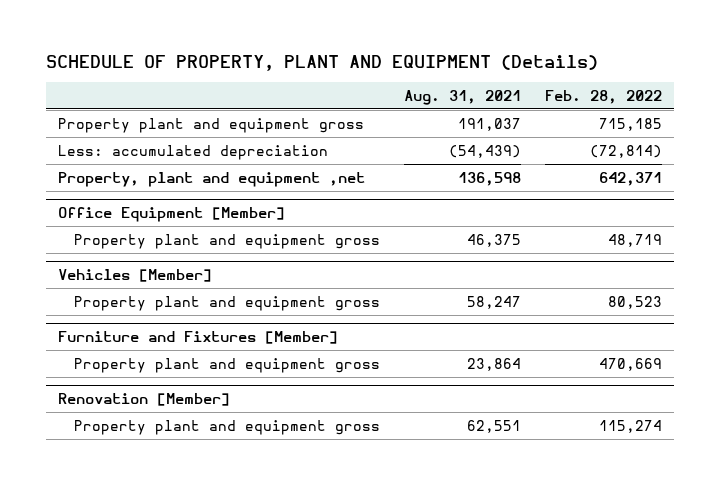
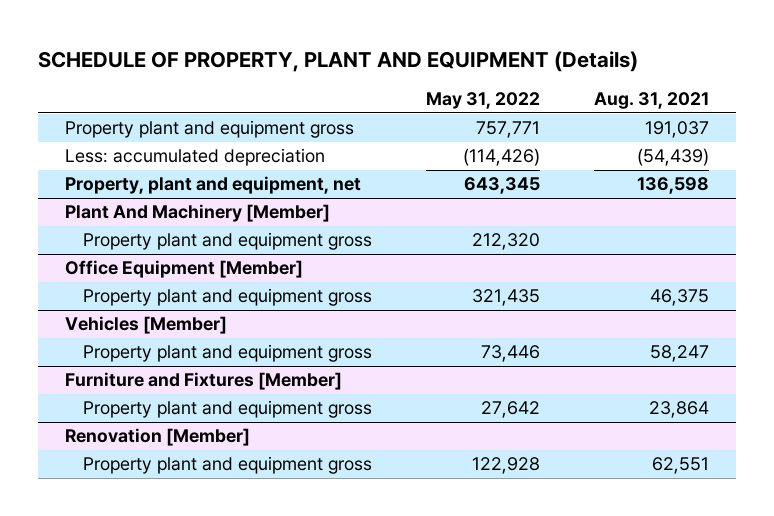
[545,89,663,104] Feb. 28, 2022 -> none
none -> [425,92,540,110] May 31, 2022
[57,171,365,187] Property, plant and equipment ,net -> [65,176,362,195] Property, plant and equipment, net
none -> [65,204,331,223] Plant And Machinery [Member]
none -> [82,232,372,251] Property plant and equipment gross

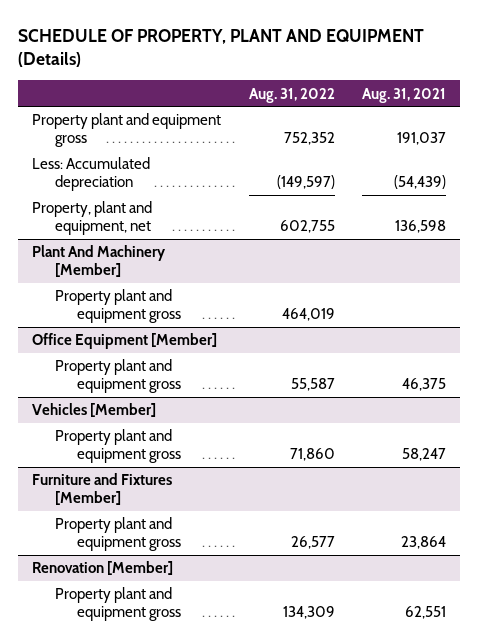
[425,92,540,110] May 31, 2022 -> none
none -> [248,87,335,103] Aug. 31, 2022
[65,148,326,167] Less: accumulated depreciation -> [32,157,151,192] Less: Accumulated depreciation

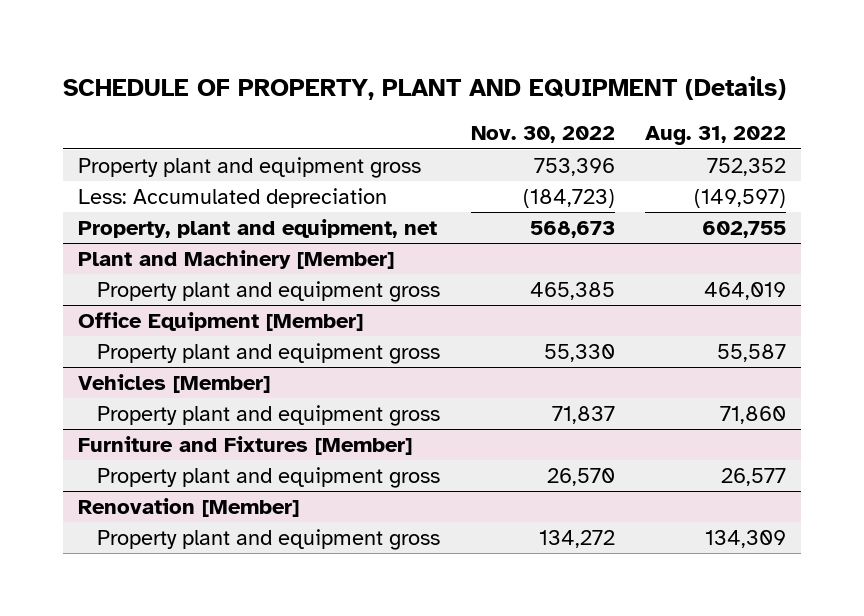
[362,87,447,103] Aug. 31, 2021 -> none
none -> [470,126,615,144] Nov. 30, 2022
[32,245,167,278] Plant And Machinery [Member] -> [77,249,394,269] Plant and Machinery [Member]

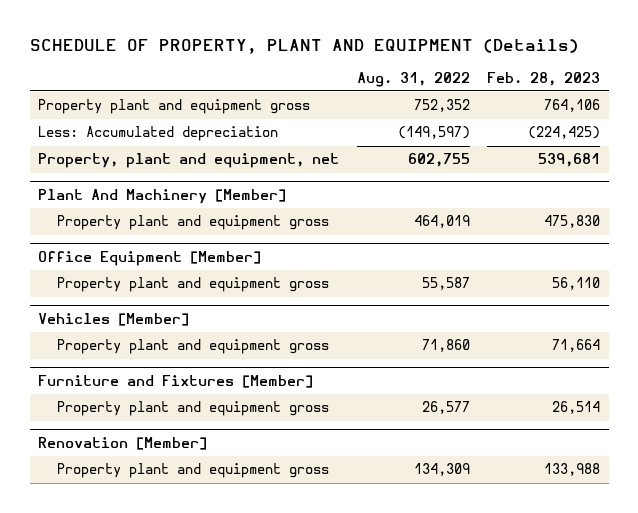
[470,126,615,144] Nov. 30, 2022 -> none
none -> [487,71,601,86] Feb. 28, 2023
[77,249,394,269] Plant and Machinery [Member] -> [38,188,287,204] Plant And Machinery [Member]

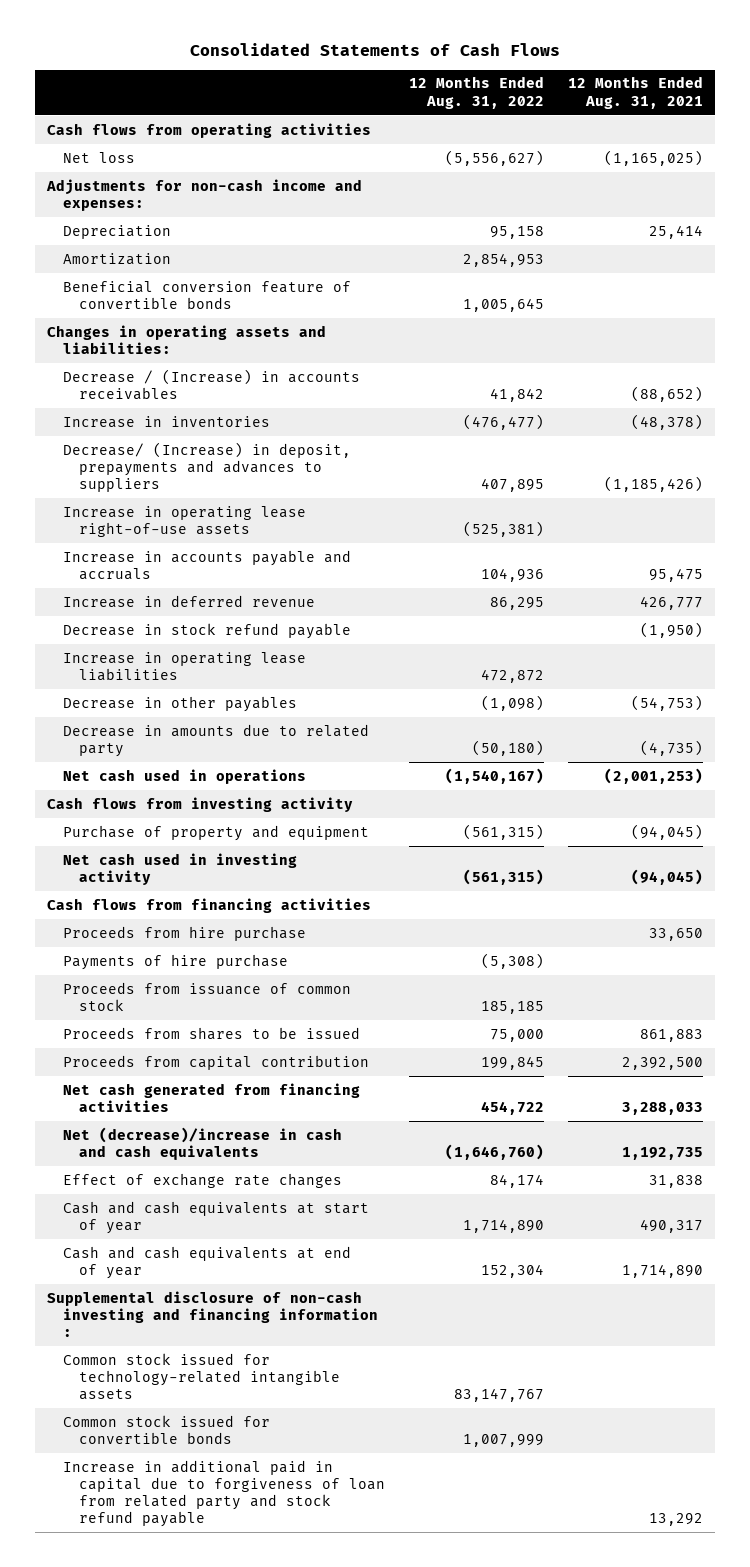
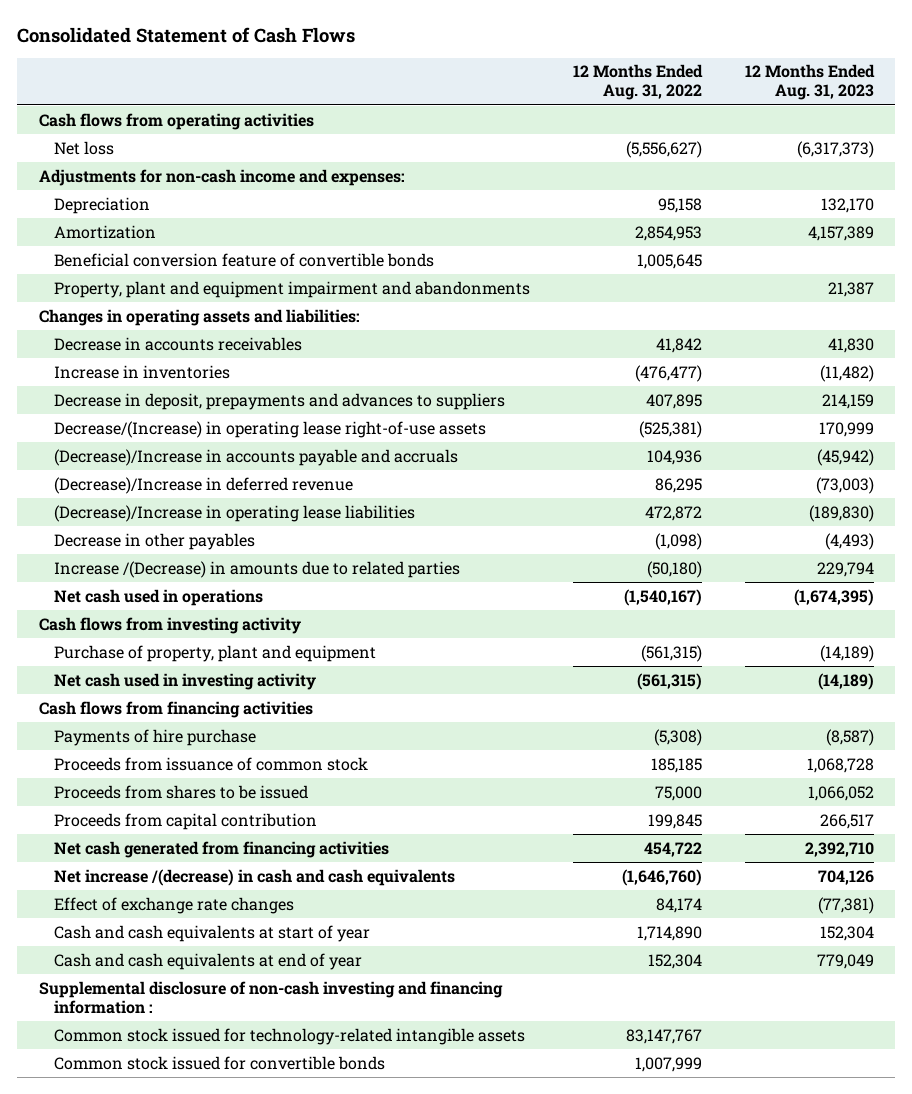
[189,42,560,56] Consolidated Statements of Cash Flows -> [17,26,356,43] Consolidated Statement of Cash Flows
[568,76,704,109] 12 Months Ended Aug. 31, 2021 -> none
none -> [744,64,875,101] 12 Months Ended Aug. 31, 2023
none -> [54,280,531,298] Property, plant and equipment impairment and abandonments
[62,368,360,400] Decrease / (Increase) in accounts receivables -> [54,336,303,351] Decrease in accounts receivables
[62,622,351,639] Decrease in stock refund payable -> none
[62,441,351,492] Decrease/ (Increase) in deposit, prepayments and advances to suppliers -> [54,392,506,410] Decrease in deposit, prepayments and advances to suppliers
[62,505,306,537] Increase in operating lease right-of-use assets -> [54,420,487,438] Decrease/(Increase) in operating lease right-of-use assets
[62,549,351,580] Increase in accounts payable and accruals -> [54,448,459,466] (Decrease)/Increase in accounts payable and accruals
[62,594,315,608] Increase in deferred revenue -> [54,476,354,494] (Decrease)/Increase in deferred revenue
[62,651,306,681] Increase in operating lease liabilities -> [54,504,416,522] (Decrease)/Increase in operating lease liabilities
[62,723,369,757] Decrease in amounts due to related party -> [54,560,461,578] Increase /(Decrease) in amounts due to related parties
[62,824,369,841] Purchase of property and equipment -> [54,644,377,662] Purchase of property, plant and equipment
[62,925,306,941] Proceeds from hire purchase -> none
[62,1126,342,1160] Net (decrease)/increase in cash and cash equivalents -> [54,868,456,886] Net increase /(decrease) in cash and cash equivalents
[62,1459,385,1527] Increase in additional paid in capital due to forgiveness of loan from related party and stock refund payable -> none

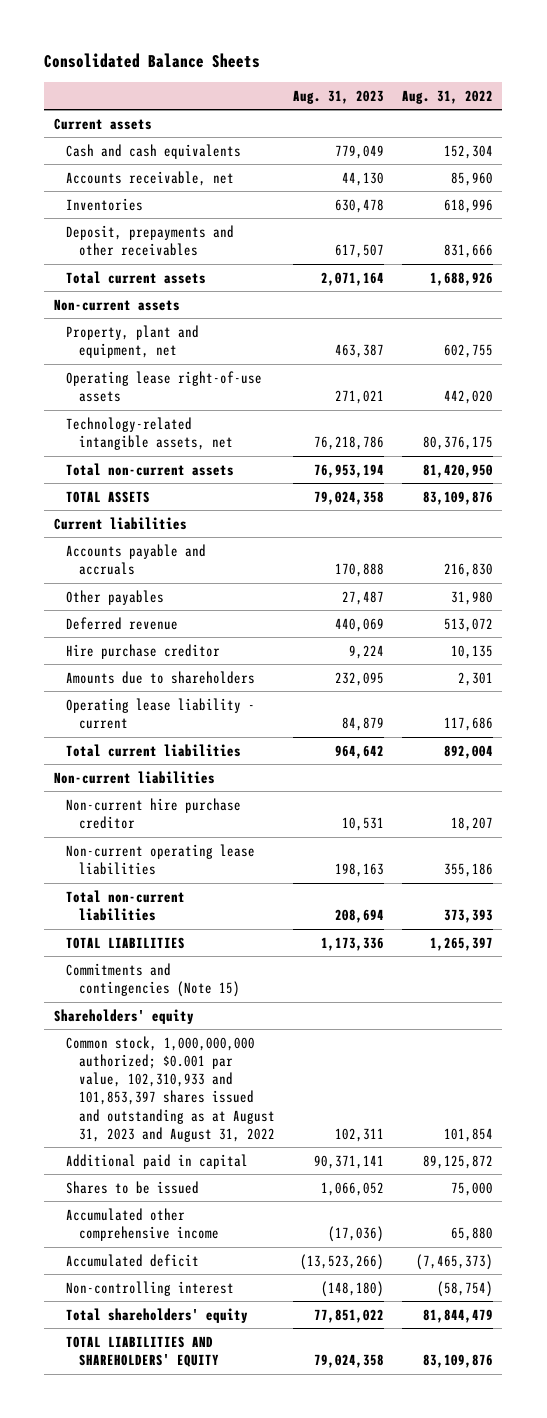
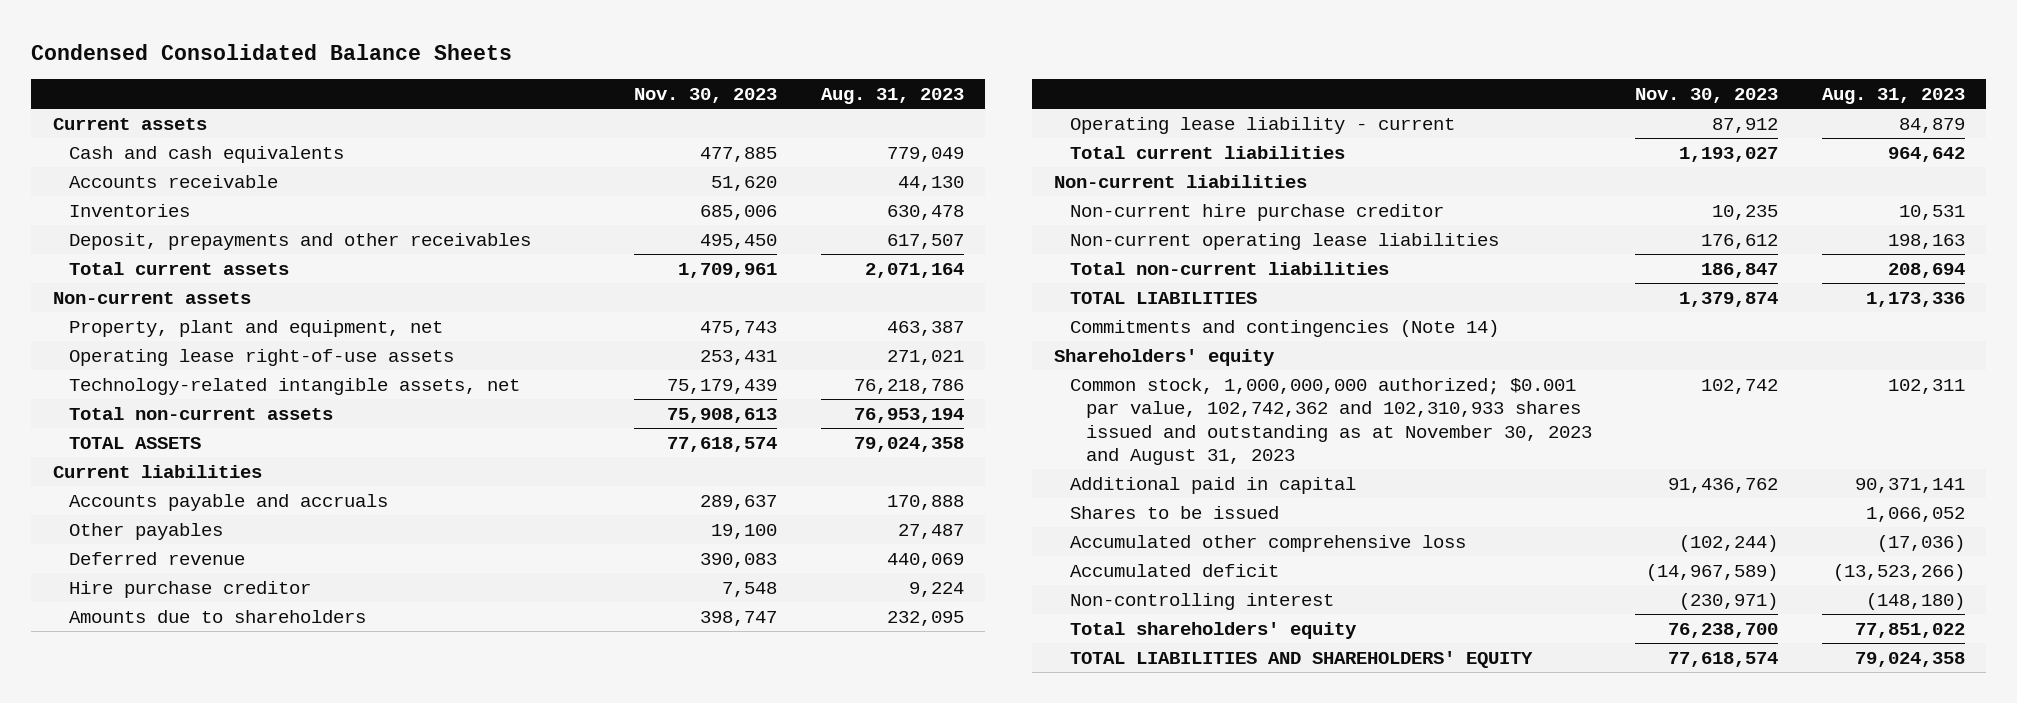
[44,53,261,69] Consolidated Balance Sheets -> [31,44,513,61] Condensed Consolidated Balance Sheets
[401,89,493,104] Aug. 31, 2022 -> none
none -> [634,87,778,103] Nov. 30, 2023
[66,170,235,186] Accounts receivable, net -> [68,174,278,188] Accounts receivable
[66,962,240,998] Commitments and contingencies (Note 15) -> [1069,319,1499,337] Commitments and contingencies (Note 14)
[66,1035,275,1142] Common stock, 1,000,000,000 authorized; $0.001 par value, 102,310,933 and 101,853,397 shares issued and outstanding as at August 31, 2023 and August 31, 2022 -> [1069,377,1592,466] Common stock, 1,000,000,000 authorized; $0.001 par value, 102,742,362 and 102,310,933 shares issued and outstanding as at November 30, 2023 and August 31, 2023
[66,1207,219,1242] Accumulated other comprehensive income -> [1069,534,1466,552] Accumulated other comprehensive loss

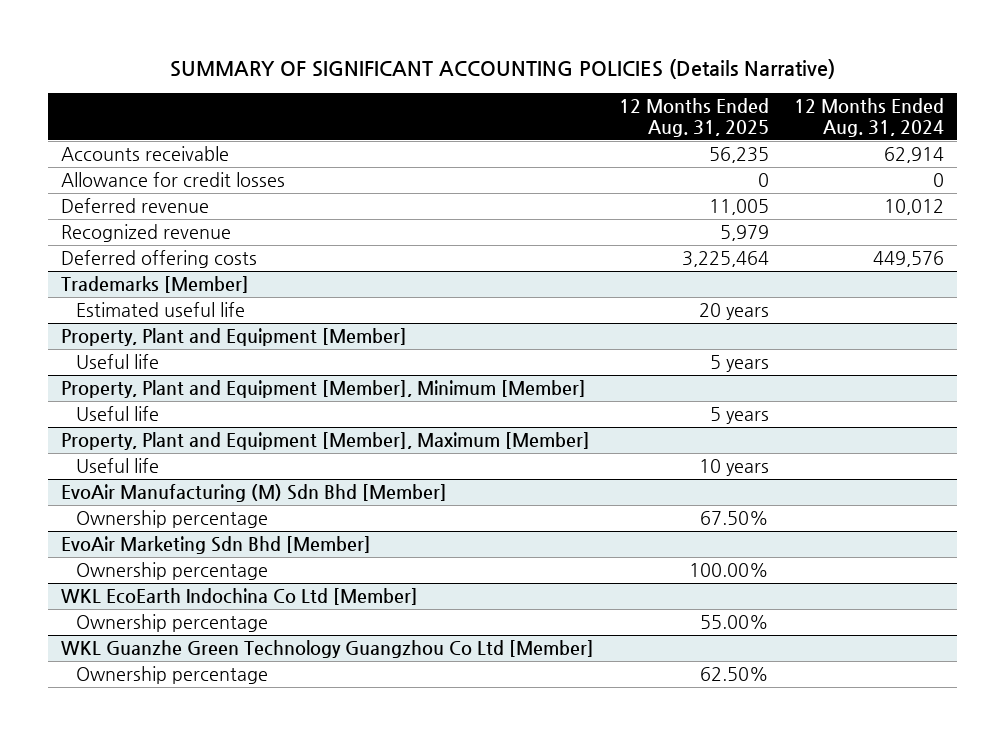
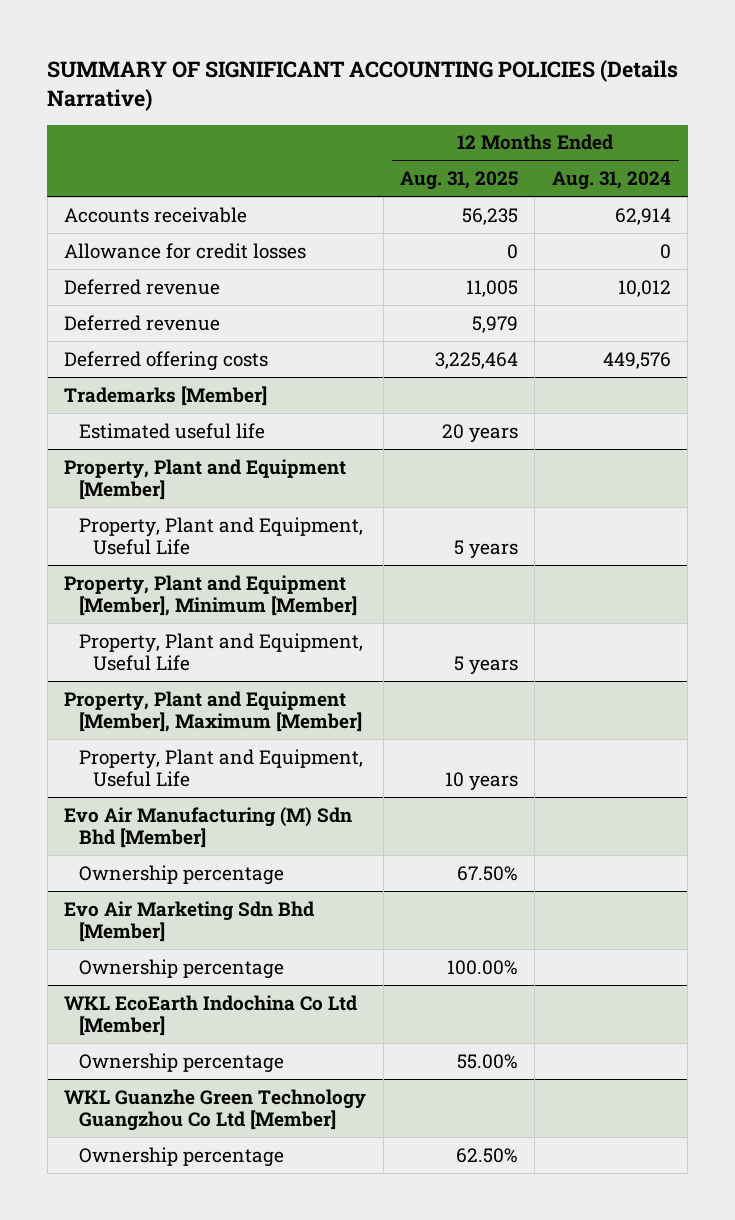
[60,224,231,243] Recognized revenue -> [64,314,221,331] Deferred revenue
[75,354,159,370] Useful life -> [78,516,363,555] Property, Plant and Equipment, Useful Life
[75,406,159,422] Useful life -> [78,632,363,671] Property, Plant and Equipment, Useful Life
[75,458,159,474] Useful life -> [78,748,363,787] Property, Plant and Equipment, Useful Life
[60,484,447,503] EvoAir Manufacturing (M) Sdn Bhd [Member] -> [64,806,353,848] Evo Air Manufacturing (M) Sdn Bhd [Member]
[60,536,371,555] EvoAir Marketing Sdn Bhd [Member] -> [64,900,315,942] Evo Air Marketing Sdn Bhd [Member]

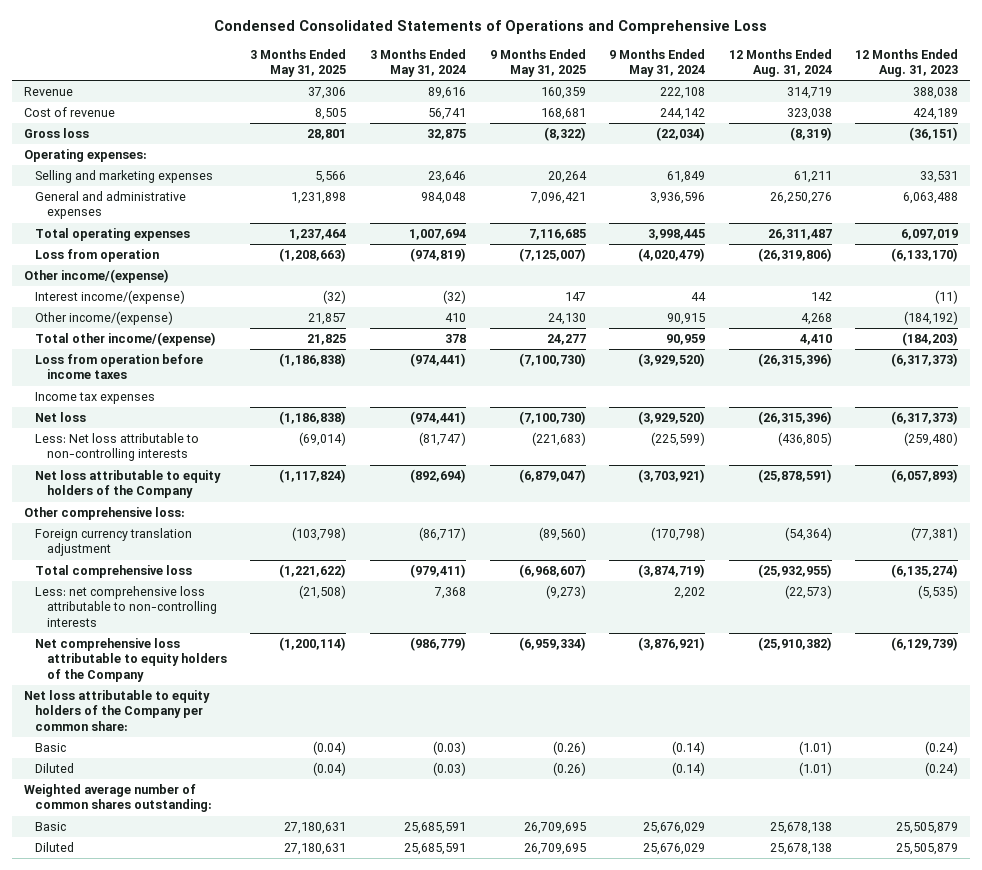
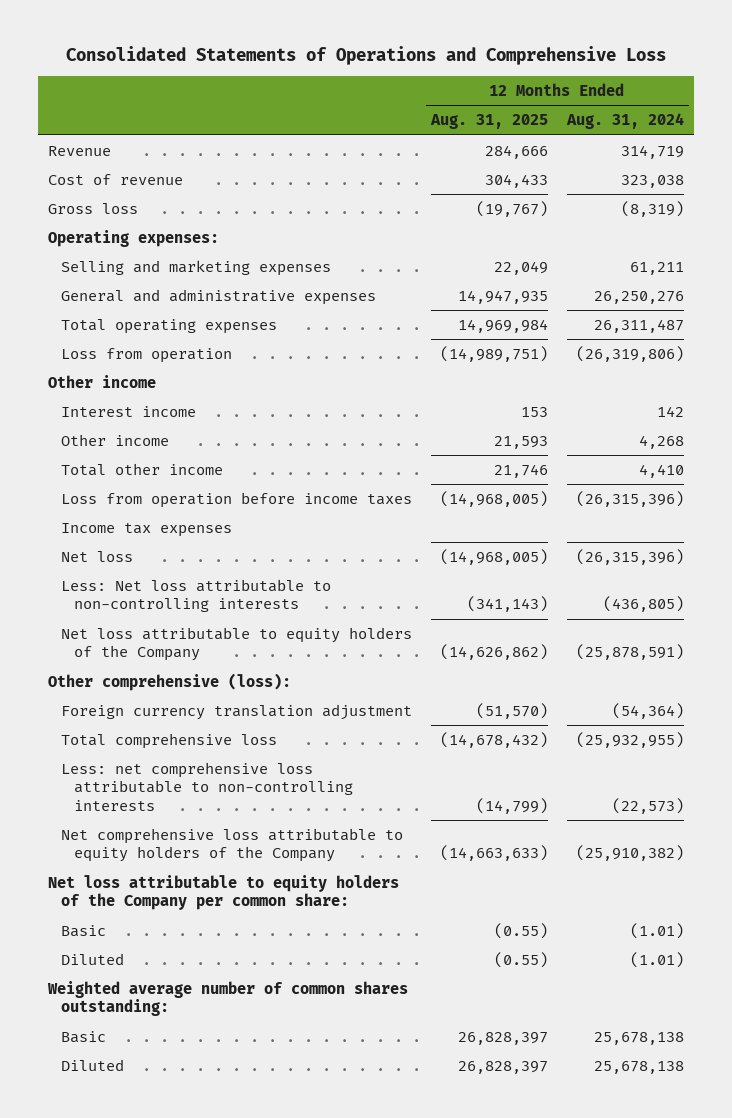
[213,20,767,35] Condensed Consolidated Statements of Operations and Comprehensive Loss -> [65,46,666,66] Consolidated Statements of Operations and Comprehensive Loss
[250,48,347,77] 3 Months Ended May 31, 2025 -> none
[369,48,466,77] 3 Months Ended May 31, 2024 -> none
[489,48,586,77] 9 Months Ended May 31, 2025 -> none
[609,48,706,77] 9 Months Ended May 31, 2024 -> none
[855,48,959,77] 12 Months Ended Aug. 31, 2023 -> none
none -> [429,114,548,130] Aug. 31, 2025
[23,269,169,284] Other income/(expense) -> [47,374,156,388] Other income
[35,290,186,305] Interest income/(expense) -> [60,405,196,417] Interest income
[35,311,174,326] Other income/(expense) -> [60,433,169,446] Other income
[35,332,217,347] Total other income/(expense) -> [60,462,223,476] Total other income
[23,507,185,521] Other comprehensive loss: -> [47,672,291,691] Other comprehensive (loss):

